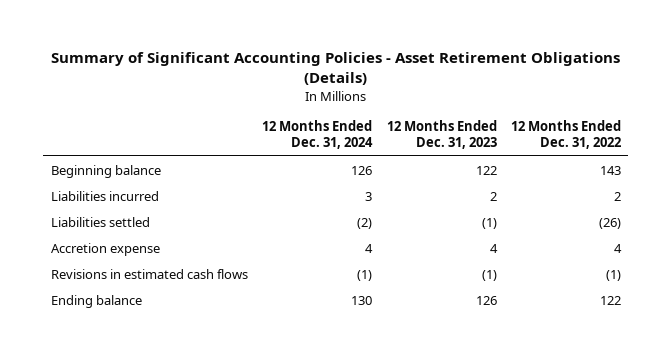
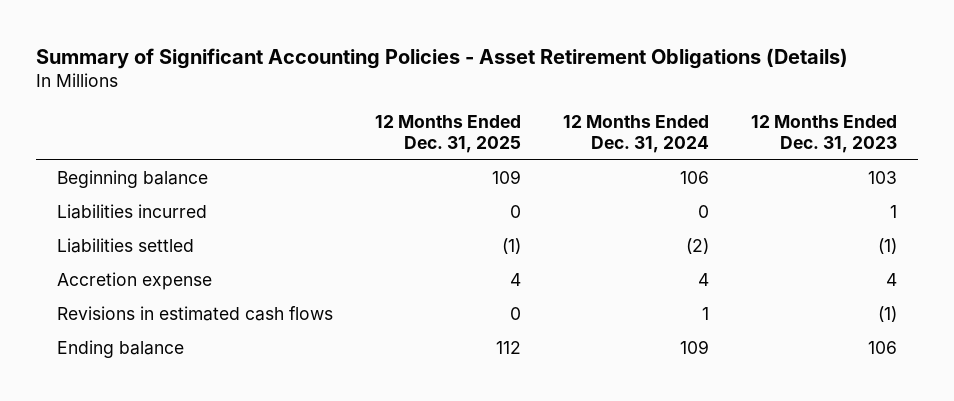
[511,120,622,150] 12 Months Ended Dec. 31, 2022 -> none
none -> [375,115,522,154] 12 Months Ended Dec. 31, 2025
[351,165,373,175] 126 -> [679,171,709,185] 106
[475,165,497,175] 122 -> [867,171,897,185] 103
[365,191,373,201] 3 -> [697,205,709,219] 0
[489,191,497,201] 2 -> [889,205,897,219] 1
[357,269,373,281] (1) -> [701,307,709,321] 1
[351,295,373,305] 130 -> [679,340,709,355] 109
[475,295,497,305] 126 -> [867,341,897,355] 106

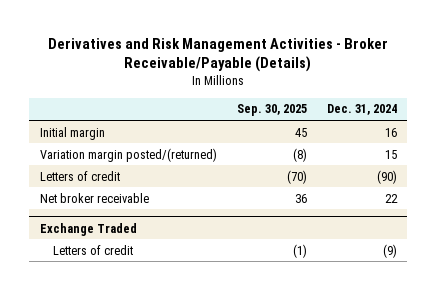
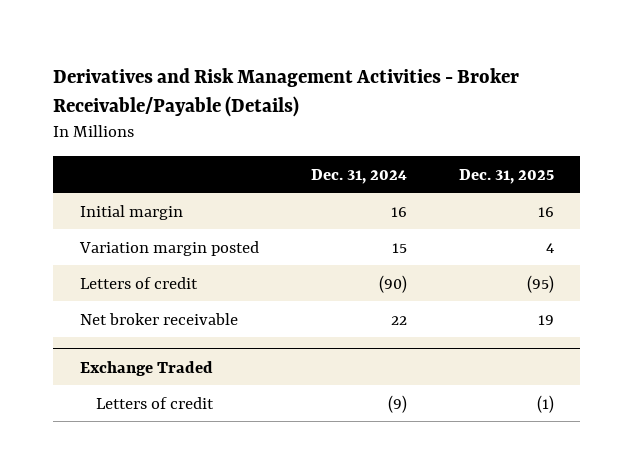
[236,104,307,117] Sep. 30, 2025 -> none
none -> [458,168,554,184] Dec. 31, 2025
[39,147,217,162] Variation margin posted/(returned) -> [78,240,259,256] Variation margin posted

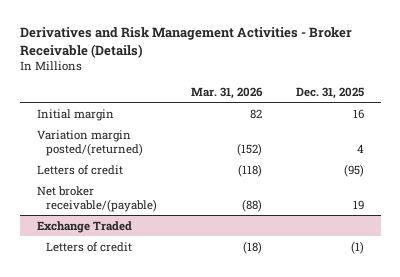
[53,67,520,117] Derivatives and Risk Management Activities - Broker Receivable/Payable (Details) -> [19,27,352,58] Derivatives and Risk Management Activities - Broker Receivable (Details)
[310,168,407,184] Dec. 31, 2024 -> none
none -> [190,86,263,99] Mar. 31, 2026
[78,240,259,256] Variation margin posted -> [36,129,144,156] Variation margin posted/(returned)
[79,312,238,325] Net broker receivable -> [36,185,158,212] Net broker receivable/(payable)

